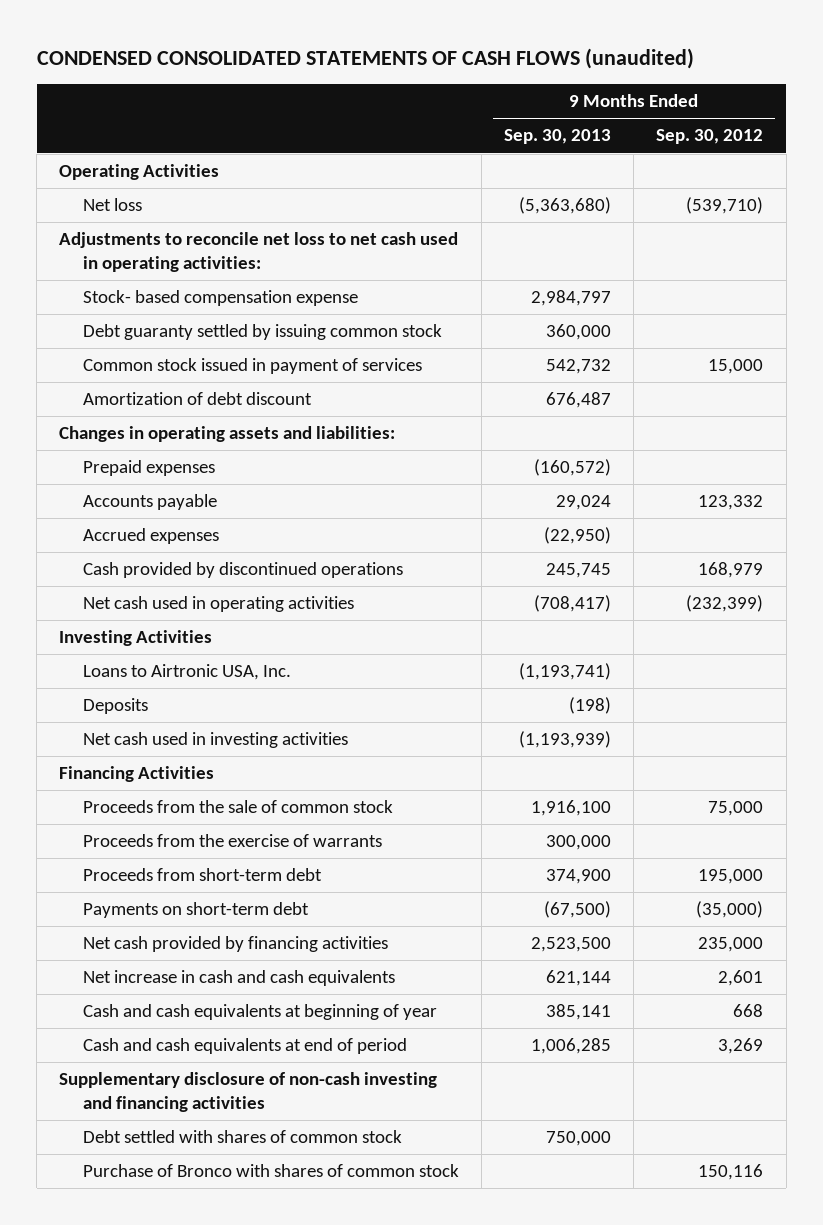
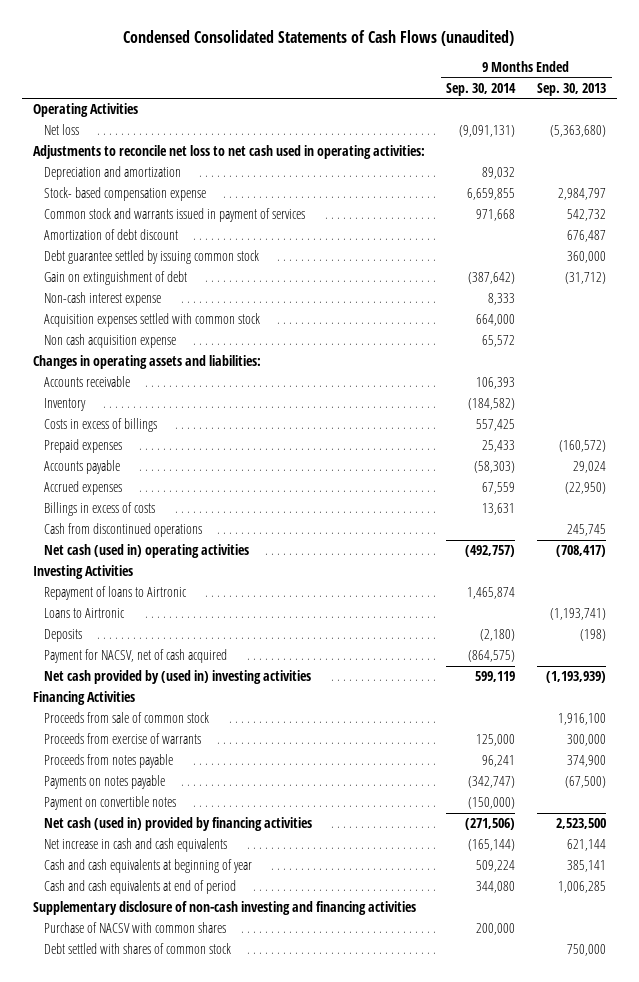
[36,48,694,70] CONDENSED CONSOLIDATED STATEMENTS OF CASH FLOWS (unaudited) -> [123,30,515,47] Condensed Consolidated Statements of Cash Flows (unaudited)
[656,129,764,145] Sep. 30, 2012 -> none
none -> [446,82,517,96] Sep. 30, 2014
none -> [44,166,182,181] Depreciation and amortization
[82,324,442,341] Debt guaranty settled by issuing common stock -> none
[82,358,422,375] Common stock issued in payment of services -> [44,208,306,223] Common stock and warrants issued in payment of services
none -> [44,250,260,265] Debt guarantee settled by issuing common stock
none -> [44,271,188,286] Gain on extinguishment of debt
none -> [44,292,162,307] Non-cash interest expense
none -> [44,313,261,328] Acquisition expenses settled with common stock
none -> [44,334,177,349] Non cash acquisition expense
none -> [44,376,131,388] Accounts receivable
none -> [44,398,87,412] Inventory
none -> [44,418,158,433] Costs in excess of billings
none -> [44,502,156,517] Billings in excess of costs
[82,562,403,579] Cash provided by discontinued operations -> [44,523,203,538] Cash from discontinued operations
[82,596,354,613] Net cash used in operating activities -> [44,544,250,559] Net cash (used in) operating activities
none -> [44,586,188,601] Repayment of loans to Airtronic
[82,664,291,681] Loans to Airtronic USA, Inc. -> [44,608,126,619] Loans to Airtronic
none -> [44,649,228,664] Payment for NACSV, net of cash acquired
[82,732,348,749] Net cash used in investing activities -> [44,670,312,685] Net cash provided by (used in) investing activities
[82,800,393,814] Proceeds from the sale of common stock -> [44,712,210,724] Proceeds from sale of common stock
[82,834,382,848] Proceeds from the exercise of warrants -> [44,733,202,745] Proceeds from exercise of warrants
[82,868,322,882] Proceeds from short-term debt -> [44,754,174,769] Proceeds from notes payable
[82,902,309,919] Payments on short-term debt -> [44,775,166,790] Payments on notes payable
none -> [44,796,177,811] Payment on convertible notes
[82,936,388,953] Net cash provided by financing activities -> [44,817,313,832] Net cash (used in) provided by financing activities
none -> [44,922,227,934] Purchase of NACSV with common shares
[82,1164,459,1178] Purchase of Bronco with shares of common stock -> none

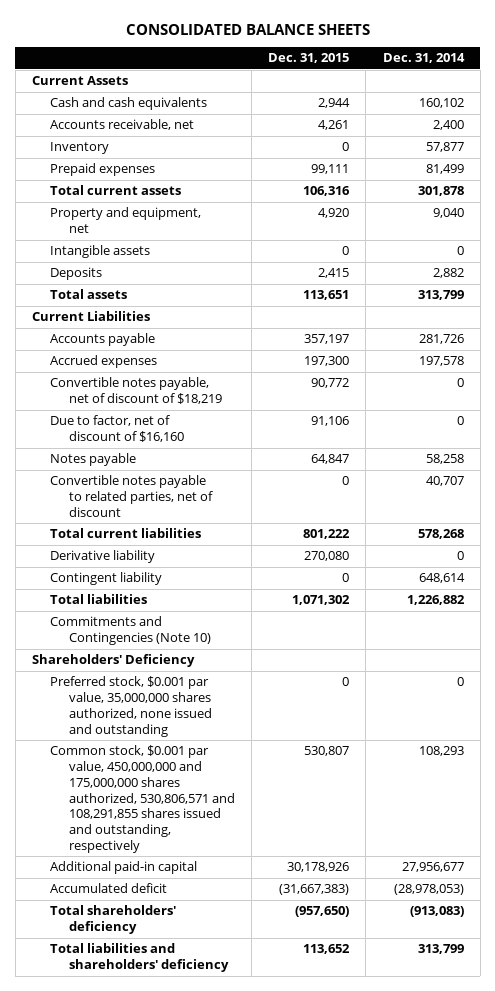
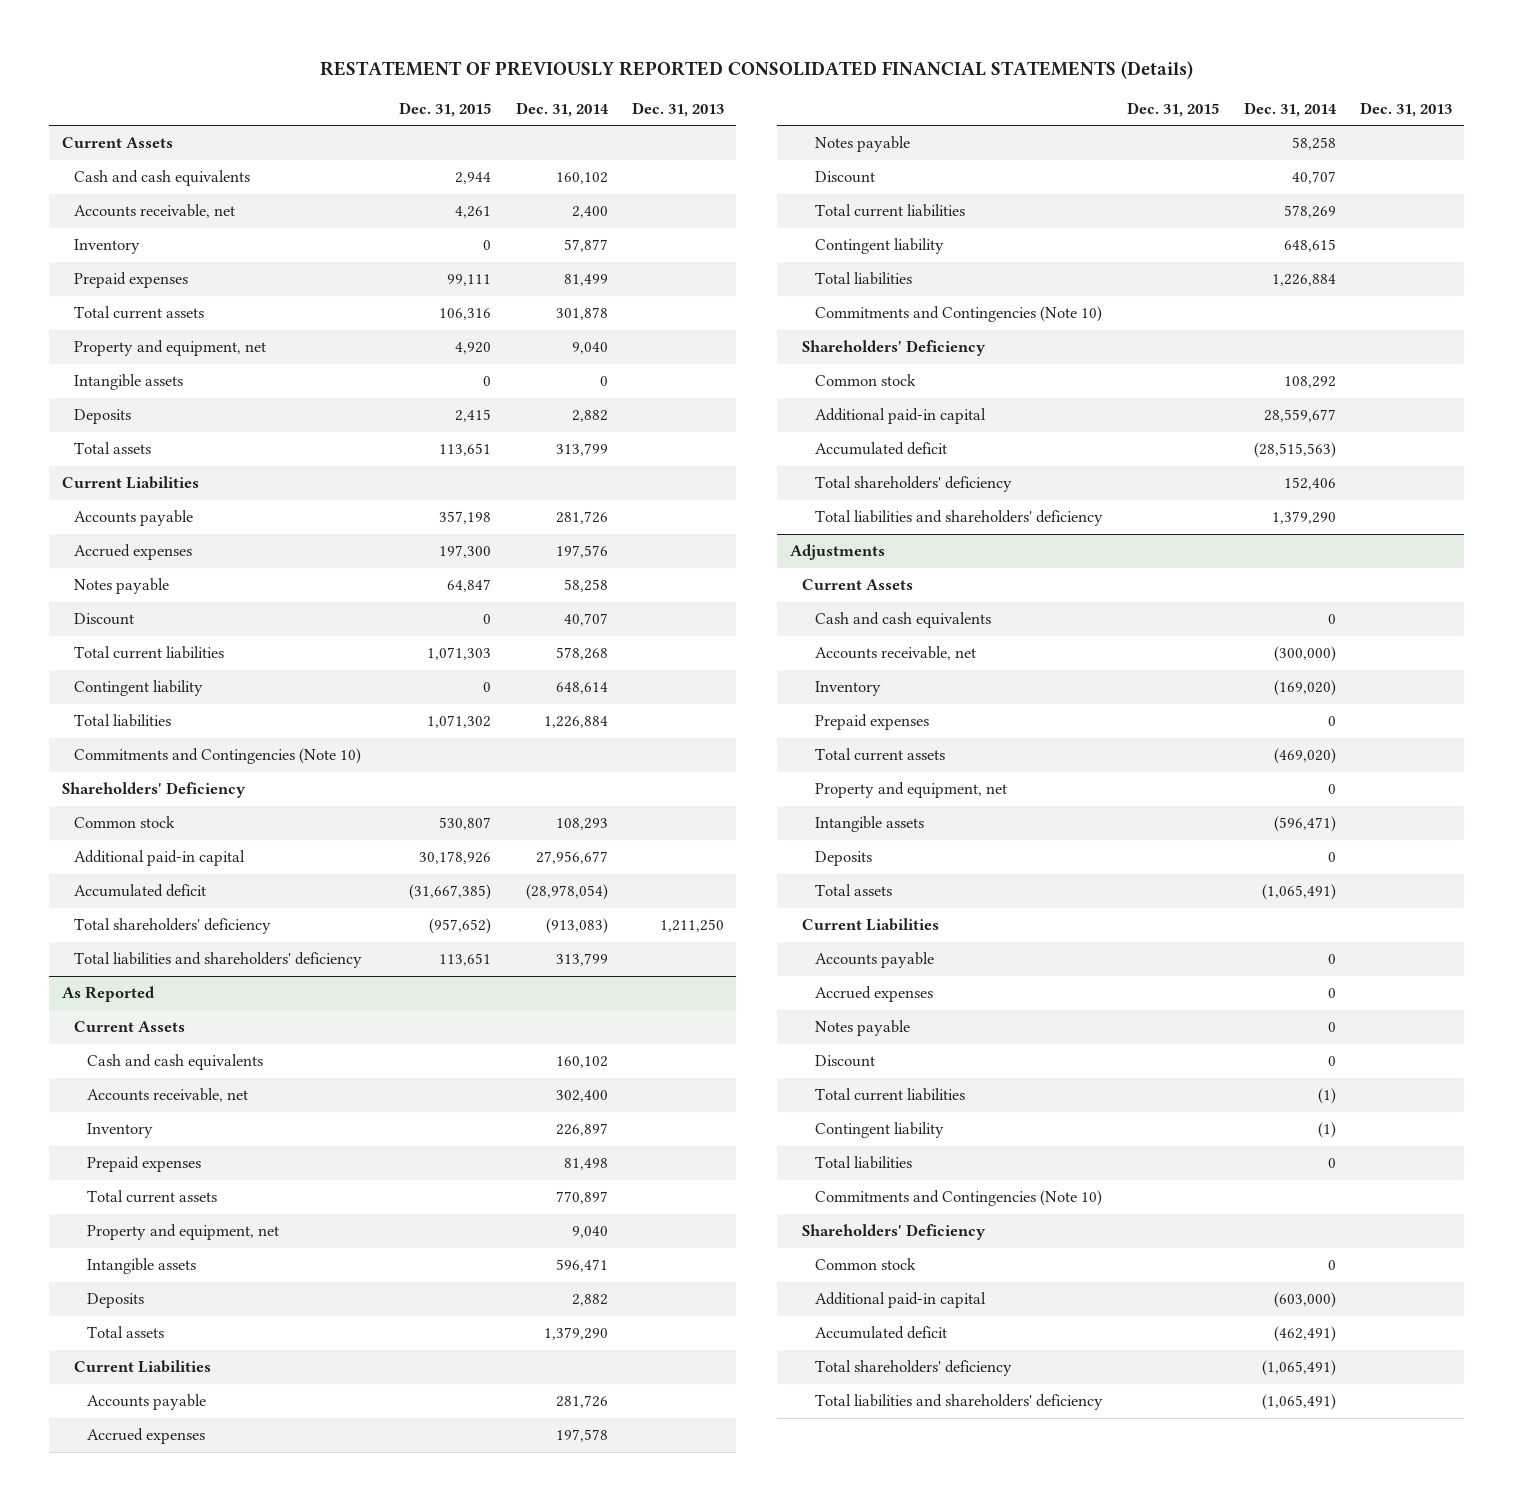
[125,23,370,35] CONSOLIDATED BALANCE SHEETS -> [319,61,1193,80] RESTATEMENT OF PREVIOUSLY REPORTED CONSOLIDATED FINANCIAL STATEMENTS (Details)
none -> [631,101,724,117] Dec. 31, 2013
[50,377,222,405] Convertible notes payable, net of discount of $18,219 -> none
[50,415,184,443] Due to factor, net of discount of $16,160 -> none
[304,334,350,345] 357,197 -> [439,511,492,525] 357,198
[418,356,464,367] 197,578 -> [555,545,608,559] 197,576
[50,550,156,564] Derivative liability -> none
[50,475,213,517] Convertible notes payable to related parties, net of discount -> [74,613,135,626] Discount
[303,529,351,540] 801,222 -> [427,647,492,661] 1,071,303
[406,595,465,606] 1,226,882 -> [543,716,608,729] 1,226,884
[50,676,212,737] Preferred stock, $0.001 par value, 35,000,000 shares authorized, none issued and outstanding -> none
[50,745,235,853] Common stock, $0.001 par value, 450,000,000 and 175,000,000 shares authorized, 530,806,571 and 108,291,855 shares issued and outstanding, respectively -> [74,816,176,829] Common stock
[279,884,350,896] (31,667,383) -> [409,884,492,901] (31,667,385)
[393,884,464,896] (28,978,053) -> [525,884,608,901] (28,978,054)
[295,906,350,918] (957,650) -> [429,918,492,935] (957,652)
[303,944,351,955] 113,652 -> [439,953,492,967] 113,651
none -> [61,986,155,1003] As Reported
none -> [74,1021,186,1033] Current Assets
none -> [87,1054,264,1071] Cash and cash equivalents
none -> [87,1088,249,1103] Accounts receivable, net
none -> [87,1123,154,1139] Inventory
none -> [87,1156,202,1173] Prepaid expenses
none -> [87,1190,218,1204] Total current assets
none -> [87,1224,280,1241] Property and equipment, net
none -> [87,1258,197,1275] Intangible assets
none -> [87,1293,145,1309] Deposits
none -> [87,1326,165,1339] Total assets
none -> [74,1360,212,1374] Current Liabilities
none -> [87,1394,207,1411] Accounts payable
none -> [87,1428,206,1445] Accrued expenses
none -> [815,136,911,153] Notes payable
none -> [815,171,876,184] Discount
none -> [815,204,966,218] Total current liabilities
none -> [815,238,945,255] Contingent liability
none -> [815,272,913,286] Total liabilities
none -> [815,306,1103,323] Commitments and Contingencies (Note 10)
none -> [802,340,987,357] Shareholders' Deficiency
none -> [815,374,917,387] Common stock
none -> [815,408,987,425] Additional paid-in capital
none -> [815,442,948,456] Accumulated deficit
none -> [815,476,1013,493] Total shareholders' deficiency
none -> [815,510,1104,527] Total liabilities and shareholders' deficiency
none -> [789,544,885,561] Adjustments
none -> [802,579,914,591] Current Assets
none -> [815,612,992,629] Cash and cash equivalents
none -> [815,646,977,661] Accounts receivable, net
none -> [815,681,882,697] Inventory
none -> [815,714,930,731] Prepaid expenses
none -> [815,748,946,762] Total current assets
none -> [815,782,1008,799] Property and equipment, net
none -> [815,816,925,833] Intangible assets
none -> [815,851,873,867] Deposits
none -> [815,884,893,897] Total assets
none -> [802,918,940,932] Current Liabilities
none -> [815,952,935,969] Accounts payable
none -> [815,986,934,1003] Accrued expenses
none -> [815,1020,911,1037] Notes payable
none -> [815,1055,876,1068] Discount
none -> [815,1088,966,1102] Total current liabilities
none -> [815,1122,945,1139] Contingent liability
none -> [815,1156,913,1170] Total liabilities
none -> [815,1190,1103,1207] Commitments and Contingencies (Note 10)
none -> [802,1224,987,1241] Shareholders' Deficiency
none -> [815,1258,917,1271] Common stock
none -> [815,1292,987,1309] Additional paid-in capital
none -> [815,1326,948,1340] Accumulated deficit
none -> [815,1360,1013,1377] Total shareholders' deficiency
none -> [815,1394,1104,1411] Total liabilities and shareholders' deficiency

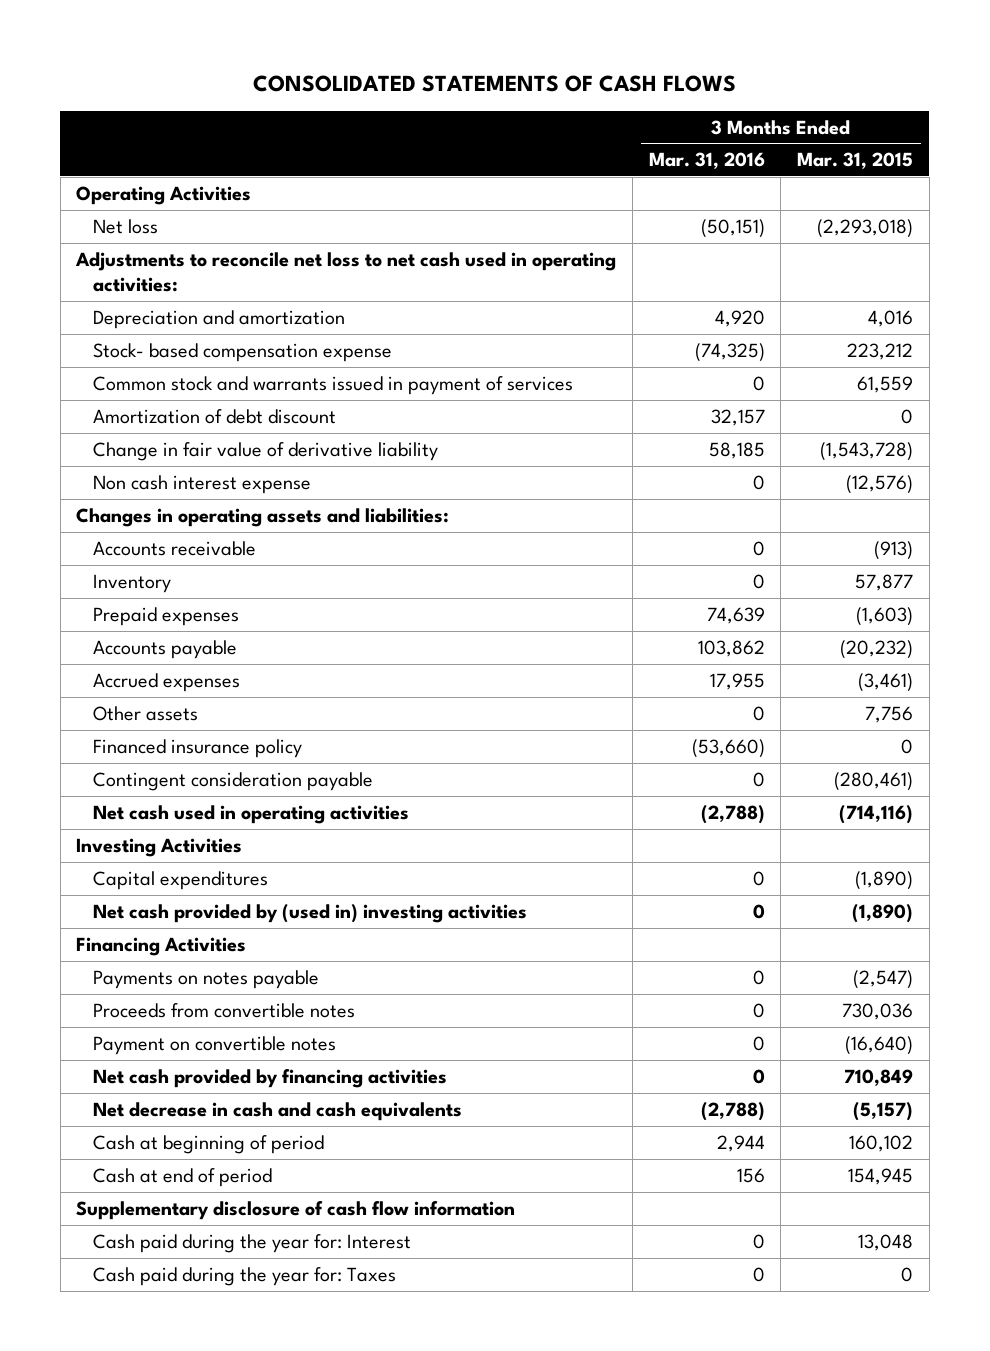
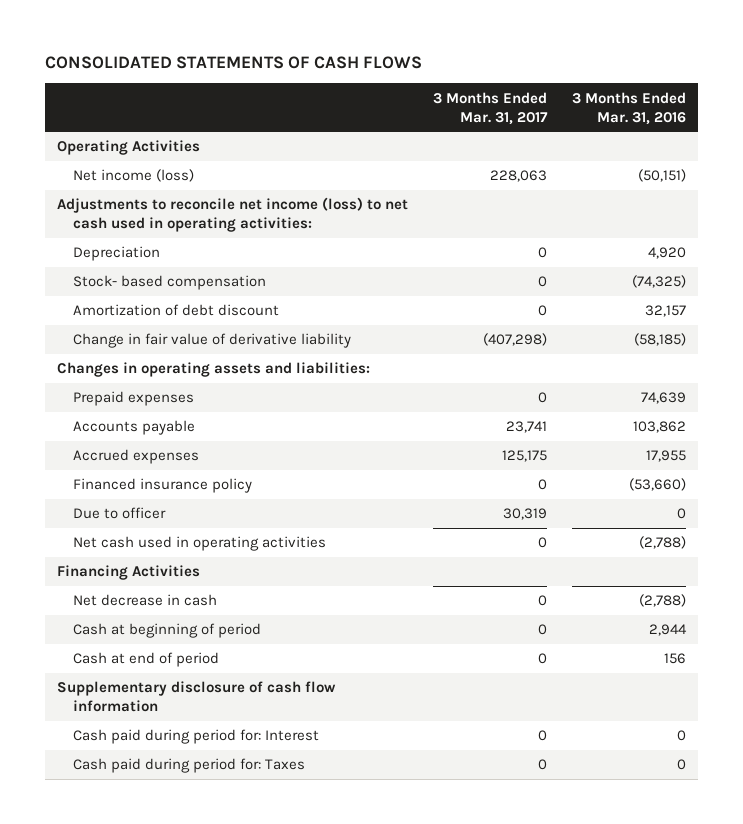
[797,152,914,170] Mar. 31, 2015 -> none
none -> [433,91,549,125] 3 Months Ended Mar. 31, 2017
[93,375,574,395] Common stock and warrants issued in payment of services -> none
[93,218,159,234] Net loss -> [73,169,195,183] Net income (loss)
[75,251,617,292] Adjustments to reconcile net loss to net cash used in operating activities: -> [57,197,409,233] Adjustments to reconcile net income (loss) to net cash used in operating activities:
[93,309,346,329] Depreciation and amortization -> [73,246,161,262] Depreciation
[93,342,393,362] Stock- based compensation expense -> [73,275,267,291] Stock- based compensation
[93,474,312,494] Non cash interest expense -> none
[708,441,765,459] 58,185 -> [633,333,686,347] (58,185)
[93,540,257,556] Accounts receivable -> none
[93,573,172,593] Inventory -> none
[93,705,199,721] Other assets -> none
[93,771,374,791] Contingent consideration payable -> none
none -> [73,507,167,520] Due to officer
[76,837,243,857] Investing Activities -> none
[93,870,269,890] Capital expenditures -> none
[93,903,528,923] Net cash provided by (used in) investing activities -> none
[93,969,320,989] Payments on notes payable -> none
[93,1002,356,1018] Proceeds from convertible notes -> none
[93,1035,337,1055] Payment on convertible notes -> none
[93,1068,448,1088] Net cash provided by financing activities -> none
[93,1101,463,1121] Net decrease in cash and cash equivalents -> [73,594,218,607] Net decrease in cash
[93,1233,412,1253] Cash paid during the year for: Interest -> [73,729,320,745] Cash paid during period for: Interest
[93,1266,397,1286] Cash paid during the year for: Taxes -> [73,758,306,774] Cash paid during period for: Taxes

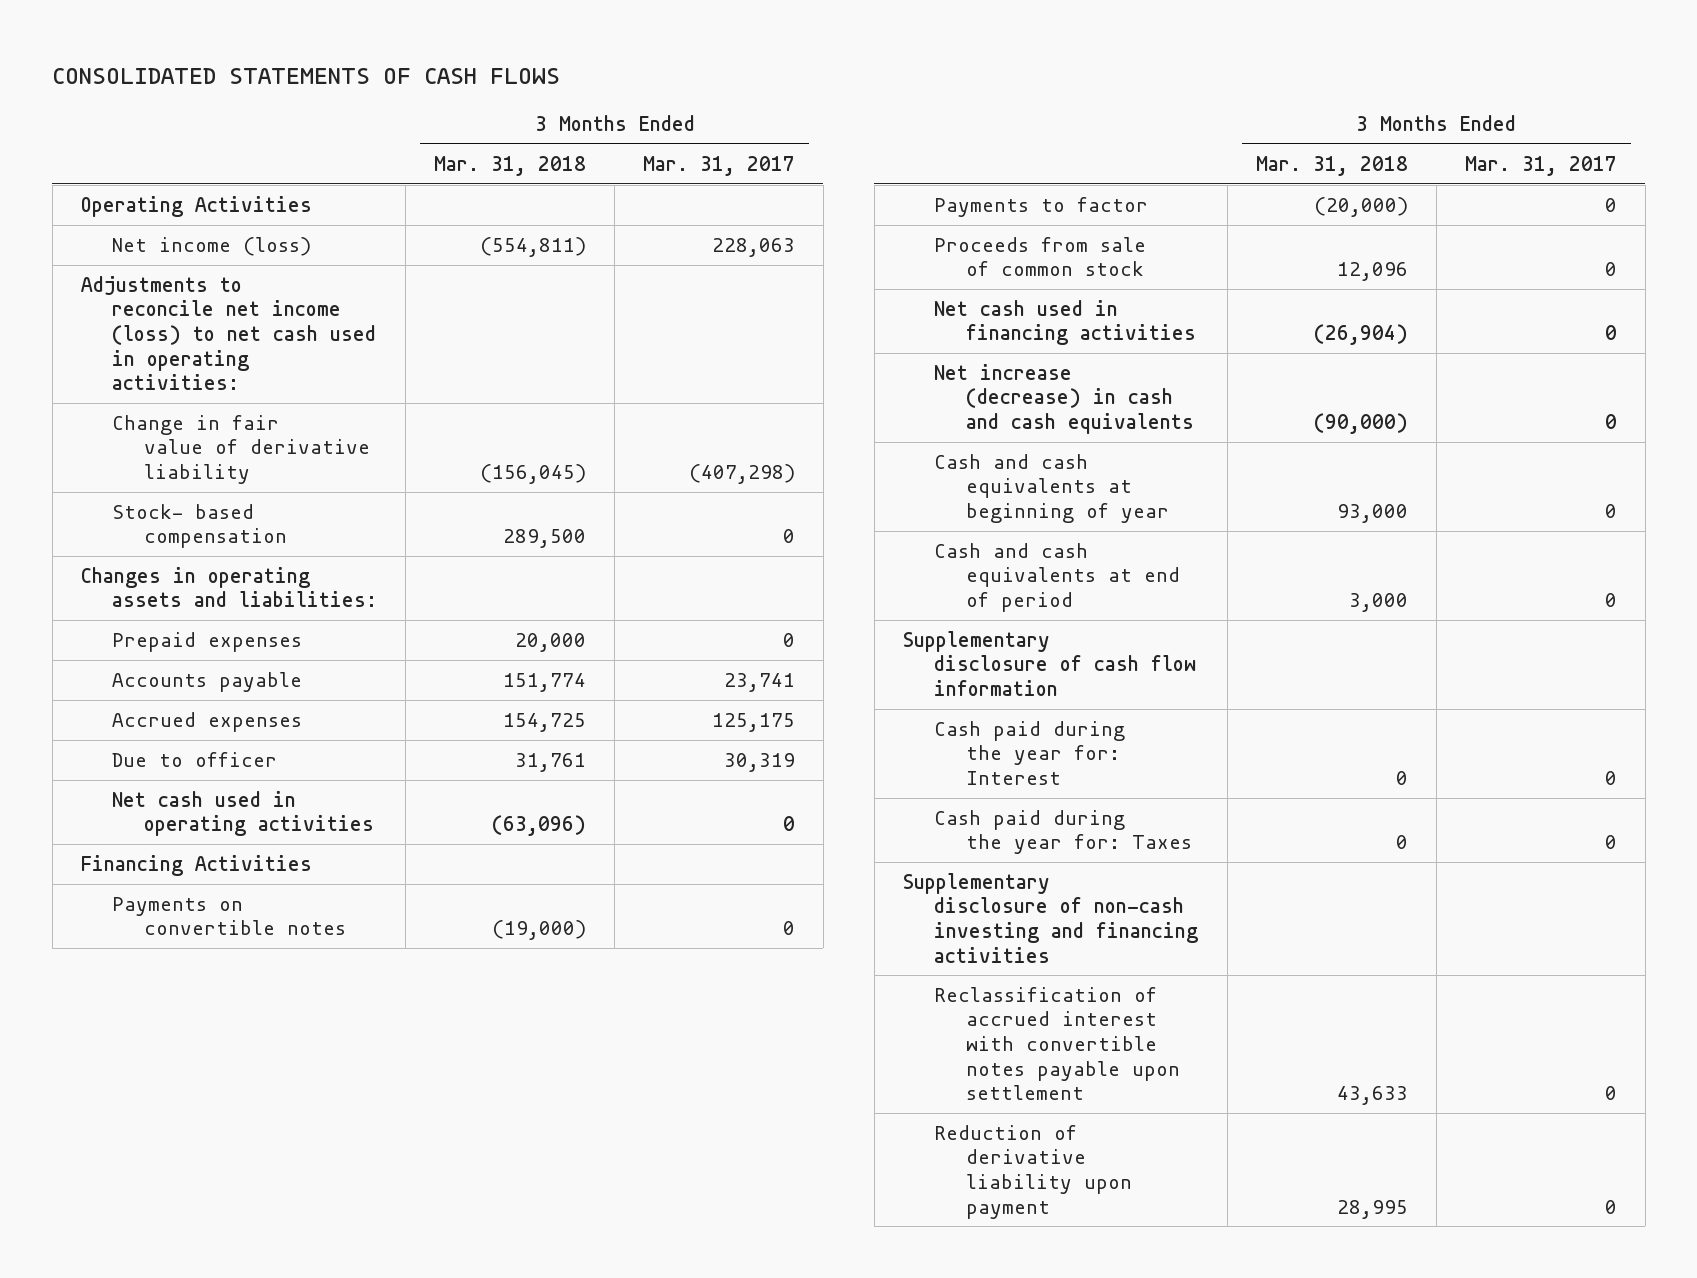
[571,91,686,125] 3 Months Ended Mar. 31, 2016 -> none
none -> [434,155,587,176] Mar. 31, 2018
[73,246,161,262] Depreciation -> none
[73,304,280,317] Amortization of debt discount -> none
[73,275,267,291] Stock- based compensation -> [112,503,288,549] Stock- based compensation
[73,478,253,494] Financed insurance policy -> none
none -> [112,896,347,936] Payments on convertible notes
none -> [934,196,1149,217] Payments to factor
none -> [934,236,1147,277] Proceeds from sale of common stock
none -> [934,299,1196,346] Net cash used in financing activities
[73,594,218,607] Net decrease in cash -> [934,363,1194,434] Net increase (decrease) in cash and cash equivalents
[73,623,262,639] Cash at beginning of period -> [934,453,1169,523] Cash and cash equivalents at beginning of year
[73,652,220,668] Cash at end of period -> [934,542,1180,612] Cash and cash equivalents at end of period
[73,729,320,745] Cash paid during period for: Interest -> [934,720,1126,785] Cash paid during the year for: Interest
[73,758,306,774] Cash paid during period for: Taxes -> [934,809,1192,855] Cash paid during the year for: Taxes
none -> [902,872,1199,963] Supplementary disclosure of non-cash investing and financing activities
none -> [934,986,1180,1101] Reclassification of accrued interest with convertible notes payable upon settlement
none -> [934,1124,1132,1219] Reduction of derivative liability upon payment

